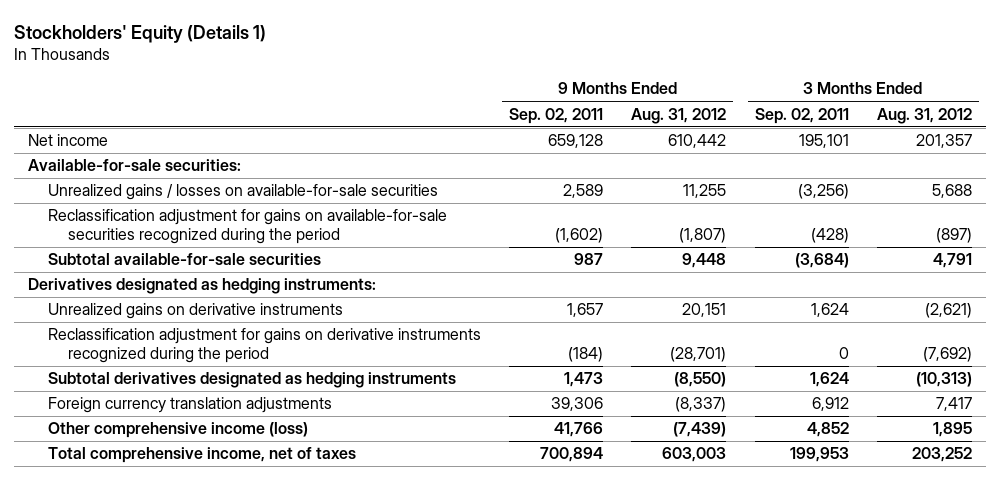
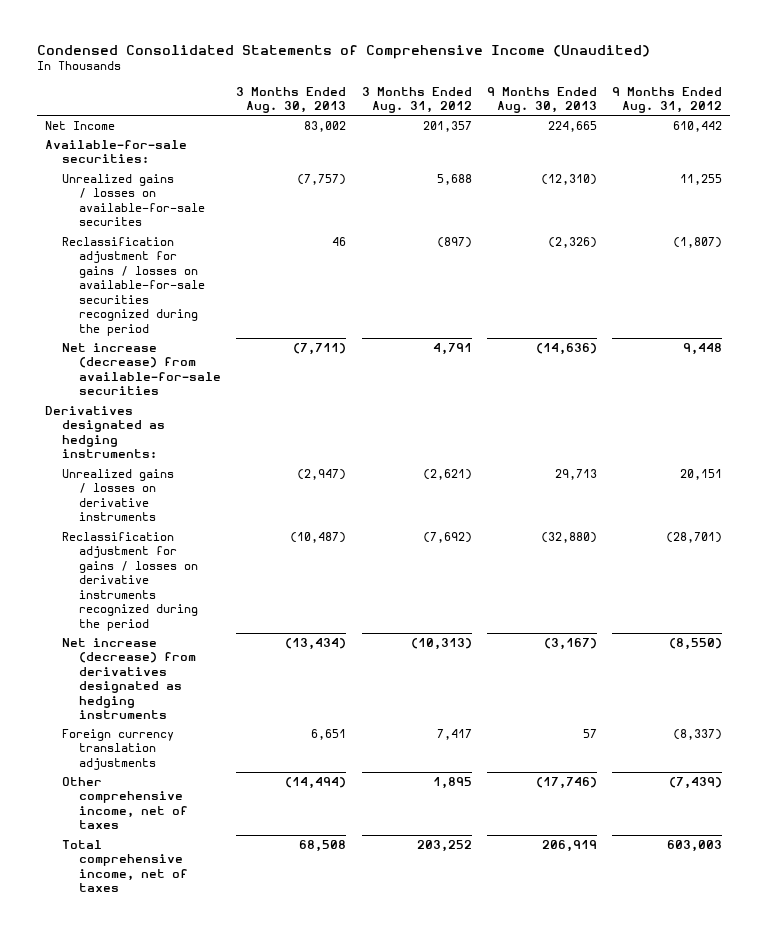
[14,24,267,43] Stockholders' Equity (Details 1) -> [37,44,651,59] Condensed Consolidated Statements of Comprehensive Income (Unaudited)
[509,107,604,124] Sep. 02, 2011 -> none
[754,107,849,124] Sep. 02, 2011 -> none
none -> [236,86,347,114] 3 Months Ended Aug. 30, 2013
none -> [486,86,597,114] 9 Months Ended Aug. 30, 2013
[28,134,109,147] Net income -> [44,120,115,130] Net Income
[47,184,438,201] Unrealized gains / losses on available-for-sale securities -> [61,173,205,227] Unrealized gains / losses on available-for-sale securites
[47,209,447,245] Reclassification adjustment for gains on available-for-sale securities recognized during the period -> [61,236,205,336] Reclassification adjustment for gains / losses on available-for-sale securities recognized during the period
[47,253,321,266] Subtotal available-for-sale securities -> [61,342,221,396] Net increase (decrease) from available-for-sale securities
[47,303,343,320] Unrealized gains on derivative instruments -> [61,468,174,522] Unrealized gains / losses on derivative instruments
[47,328,481,364] Reclassification adjustment for gains on derivative instruments recognized during the period -> [61,531,198,631] Reclassification adjustment for gains / losses on derivative instruments recognized during the period
[47,372,456,389] Subtotal derivatives designated as hedging instruments -> [61,637,196,720] Net increase (decrease) from derivatives designated as hedging instruments
[47,422,308,439] Other comprehensive income (loss) -> [61,776,188,830] Other comprehensive income, net of taxes

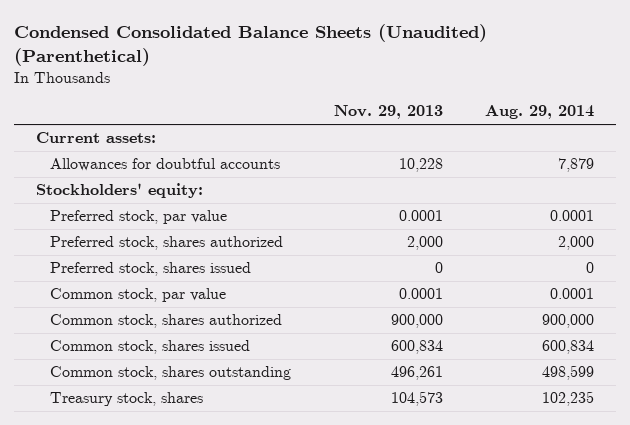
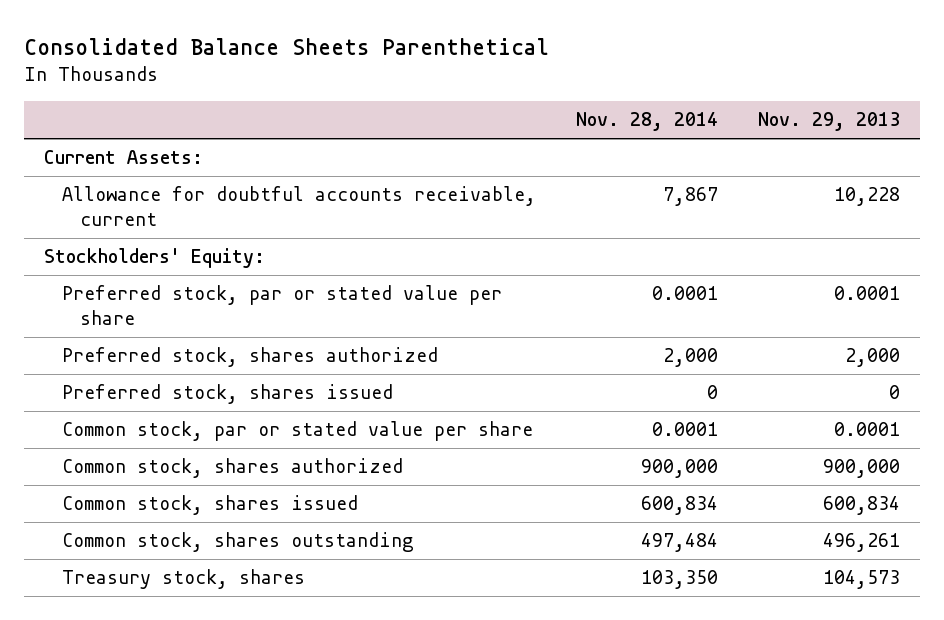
[14,24,488,67] Condensed Consolidated Balance Sheets (Unaudited) (Parenthetical) -> [24,37,550,55] Consolidated Balance Sheets Parenthetical
[485,105,595,120] Aug. 29, 2014 -> none
none -> [576,112,719,132] Nov. 28, 2014
[35,132,156,144] Current assets: -> [44,150,204,165] Current Assets:
[49,158,280,172] Allowances for doubtful accounts -> [62,186,537,227] Allowance for doubtful accounts receivable, current
[35,183,203,199] Stockholders' equity: -> [44,248,266,269] Stockholders' Equity:
[49,210,227,225] Preferred stock, par value -> [62,285,503,326] Preferred stock, par or stated value per share
[49,288,226,303] Common stock, par value -> [62,421,534,442] Common stock, par or stated value per share

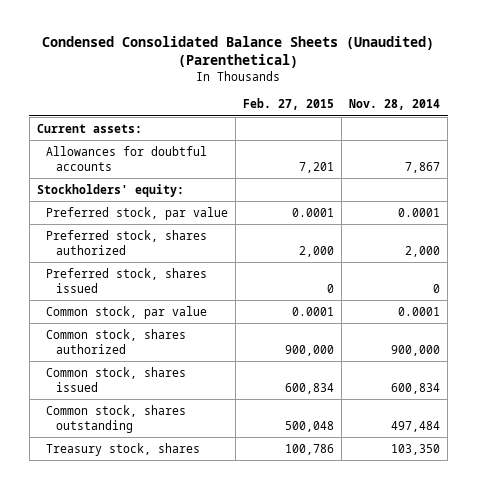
[24,37,550,55] Consolidated Balance Sheets Parenthetical -> [42,36,435,69] Condensed Consolidated Balance Sheets (Unaudited) (Parenthetical)
[757,112,900,132] Nov. 29, 2013 -> none
none -> [243,98,335,111] Feb. 27, 2015
[44,150,204,165] Current Assets: -> [36,123,142,133] Current assets:
[62,186,537,227] Allowance for doubtful accounts receivable, current -> [46,145,208,171] Allowances for doubtful accounts
[44,248,266,269] Stockholders' Equity: -> [36,183,184,197] Stockholders' equity:
[62,285,503,326] Preferred stock, par or stated value per share -> [46,206,229,220] Preferred stock, par value
[62,421,534,442] Common stock, par or stated value per share -> [46,305,208,319] Common stock, par value

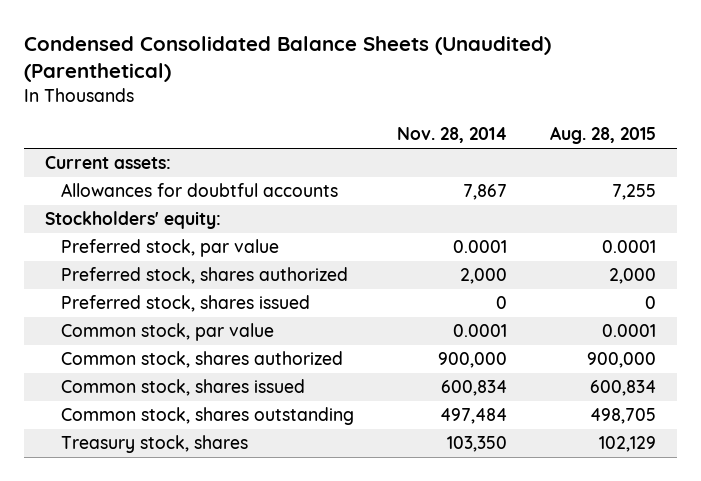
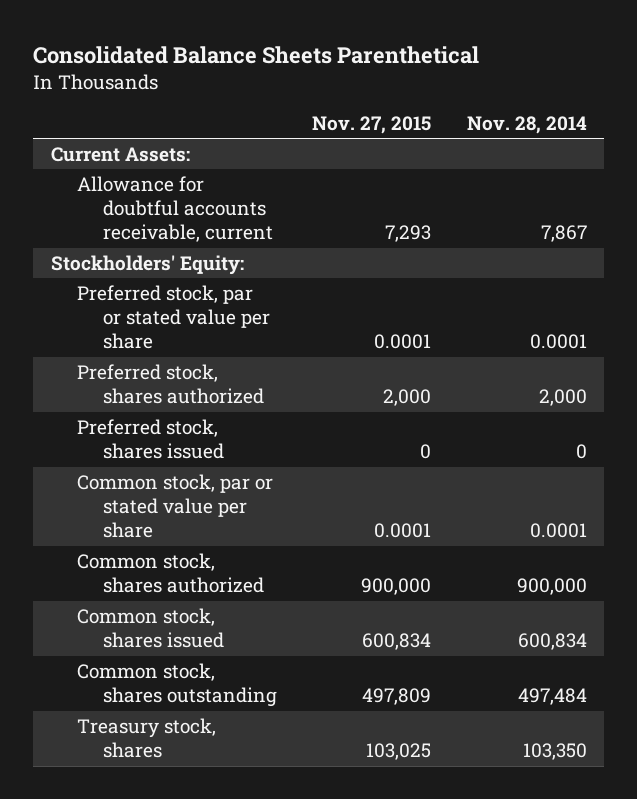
[23,36,551,83] Condensed Consolidated Balance Sheets (Unaudited) (Parenthetical) -> [33,45,480,64] Consolidated Balance Sheets Parenthetical
[549,126,656,145] Aug. 28, 2015 -> none
none -> [312,115,432,134] Nov. 27, 2015
[44,156,171,170] Current assets: -> [50,147,190,163] Current Assets:
[61,183,339,198] Allowances for doubtful accounts -> [76,176,273,243] Allowance for doubtful accounts receivable, current
[44,211,221,230] Stockholders' equity: -> [50,255,244,276] Stockholders' Equity:
[61,239,280,258] Preferred stock, par value -> [76,285,270,350] Preferred stock, par or stated value per share
[61,323,275,342] Common stock, par value -> [76,474,273,539] Common stock, par or stated value per share

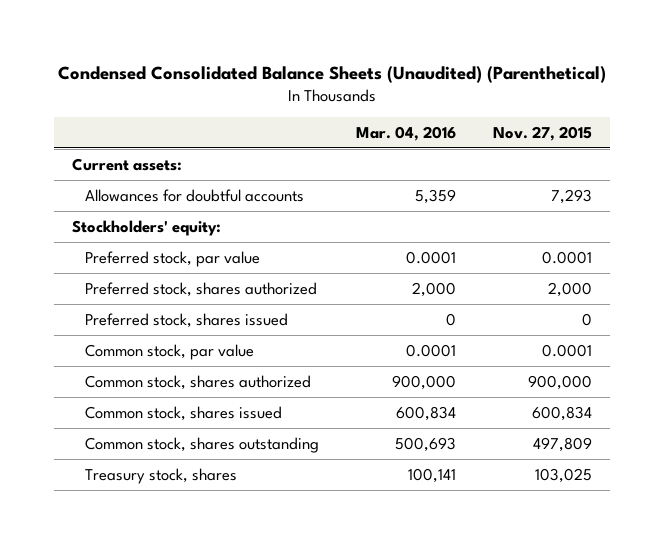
[33,45,480,64] Consolidated Balance Sheets Parenthetical -> [58,65,607,83] Condensed Consolidated Balance Sheets (Unaudited) (Parenthetical)
[466,115,587,134] Nov. 28, 2014 -> none
none -> [356,125,457,141] Mar. 04, 2016
[50,147,190,163] Current Assets: -> [72,157,183,171] Current assets:
[76,176,273,243] Allowance for doubtful accounts receivable, current -> [85,188,305,202] Allowances for doubtful accounts
[50,255,244,276] Stockholders' Equity: -> [72,219,222,236] Stockholders' equity:
[76,285,270,350] Preferred stock, par or stated value per share -> [85,250,261,267] Preferred stock, par value
[76,474,273,539] Common stock, par or stated value per share -> [85,343,255,360] Common stock, par value

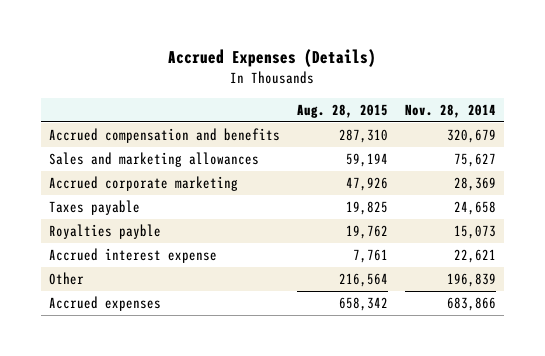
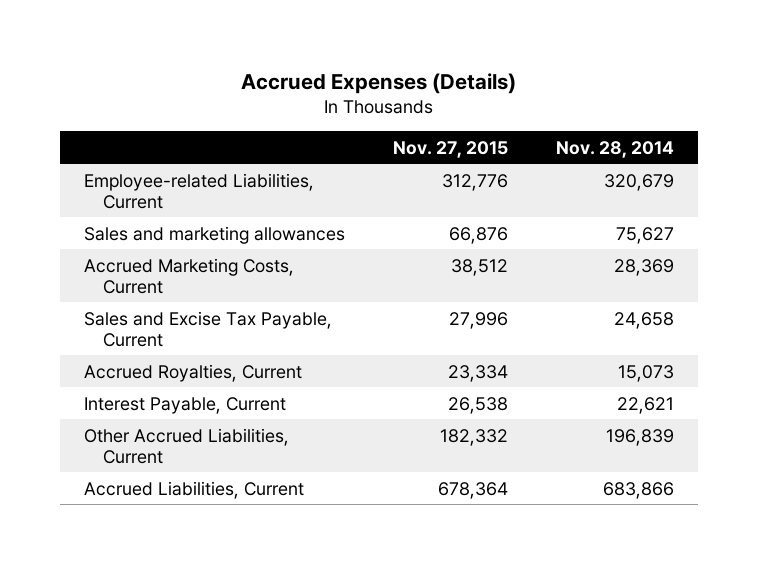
[296,103,388,118] Aug. 28, 2015 -> none
none -> [393,140,509,158] Nov. 27, 2015
[49,128,281,144] Accrued compensation and benefits -> [84,172,315,209] Employee-related Liabilities, Current
[49,176,239,192] Accrued corporate marketing -> [84,257,295,294] Accrued Marketing Costs, Current
[49,200,141,216] Taxes payable -> [84,310,333,347] Sales and Excise Tax Payable, Current
[49,224,162,240] Royalties payble -> [84,363,303,382] Accrued Royalties, Current
[49,248,218,264] Accrued interest expense -> [84,396,287,414] Interest Payable, Current
[49,272,85,286] Other -> [84,427,290,464] Other Accrued Liabilities, Current
[49,296,162,312] Accrued expenses -> [84,480,305,499] Accrued Liabilities, Current

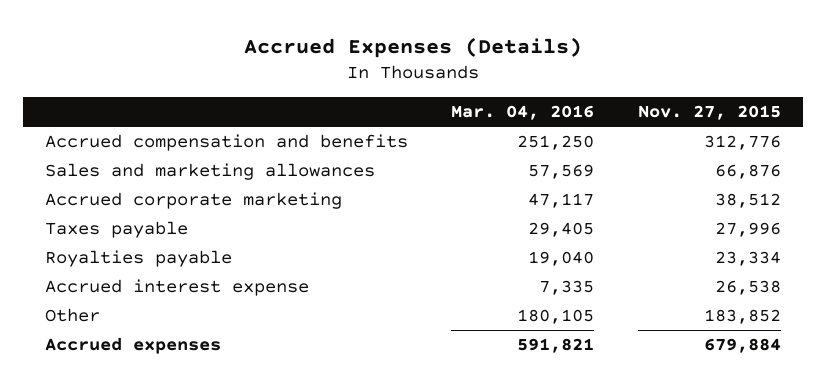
[556,140,675,158] Nov. 28, 2014 -> none
none -> [451,105,595,121] Mar. 04, 2016
[84,172,315,209] Employee-related Liabilities, Current -> [44,134,408,152] Accrued compensation and benefits
[84,257,295,294] Accrued Marketing Costs, Current -> [44,192,342,210] Accrued corporate marketing
[84,310,333,347] Sales and Excise Tax Payable, Current -> [44,221,188,239] Taxes payable
[84,363,303,382] Accrued Royalties, Current -> [44,250,232,268] Royalties payable
[84,396,287,414] Interest Payable, Current -> [44,279,309,297] Accrued interest expense
[84,427,290,464] Other Accrued Liabilities, Current -> [44,308,100,323] Other
[440,428,509,446] 182,332 -> [704,309,782,325] 183,852
[84,480,305,499] Accrued Liabilities, Current -> [44,337,221,355] Accrued expenses
[438,481,509,499] 678,364 -> [704,338,782,354] 679,884

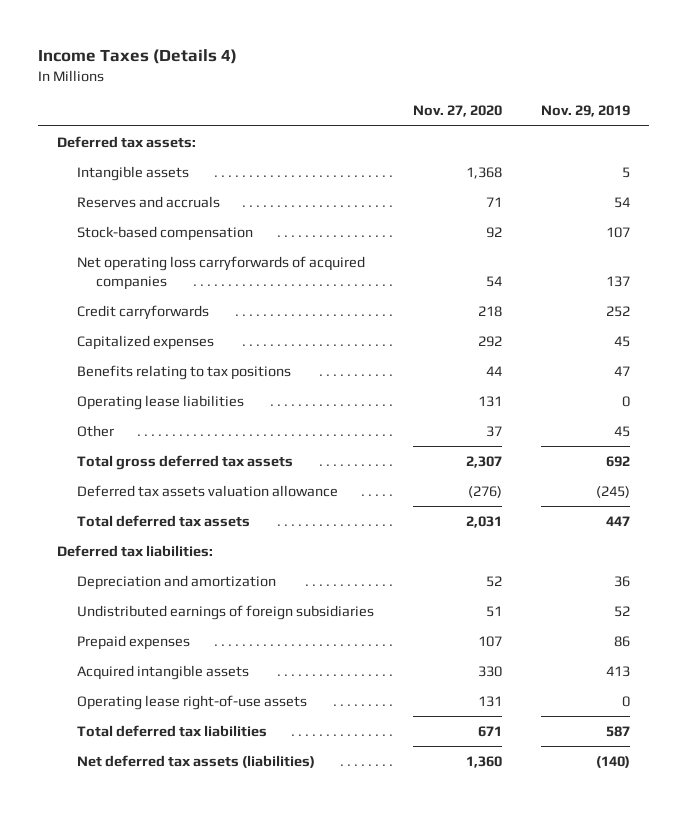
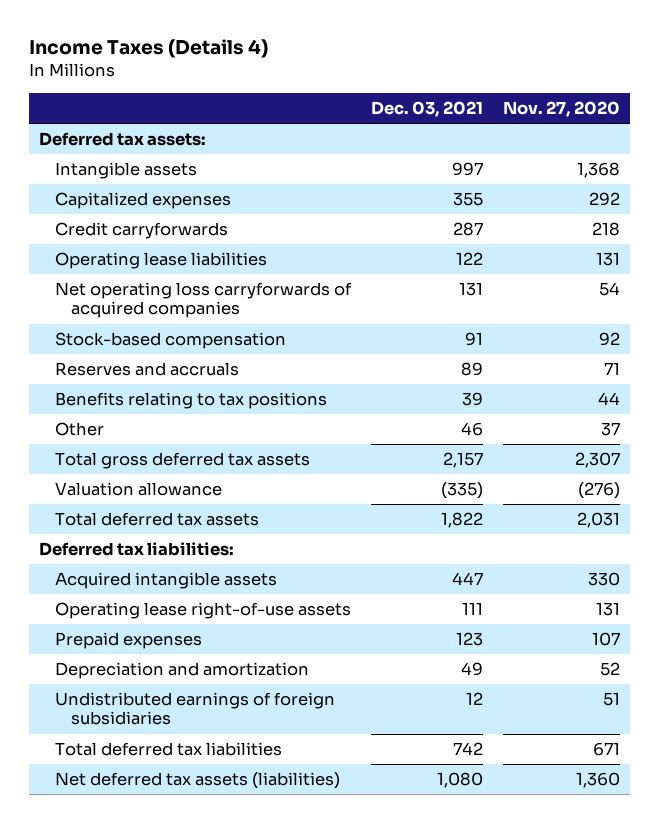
[540,105,630,118] Nov. 29, 2019 -> none
none -> [371,100,484,117] Dec. 03, 2021
[76,305,209,321] Credit carryforwards -> [55,222,229,240] Credit carryforwards
[76,256,365,290] Net operating loss carryforwards of acquired companies -> [55,282,353,319] Net operating loss carryforwards of acquired companies
[76,226,253,242] Stock-based compensation -> [55,332,287,350] Stock-based compensation
[76,196,220,209] Reserves and accruals -> [55,362,240,377] Reserves and accruals
[76,365,291,381] Benefits relating to tax positions -> [55,392,328,410] Benefits relating to tax positions
[76,485,338,498] Deferred tax assets valuation allowance -> [55,482,223,497] Valuation allowance
[76,635,190,651] Prepaid expenses -> [55,632,203,650] Prepaid expenses
[76,575,276,591] Depreciation and amortization -> [55,662,310,680] Depreciation and amortization
[76,605,374,621] Undistributed earnings of foreign subsidiaries -> [55,692,336,726] Undistributed earnings of foreign subsidiaries

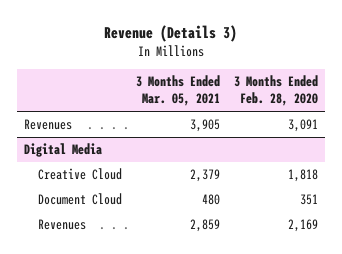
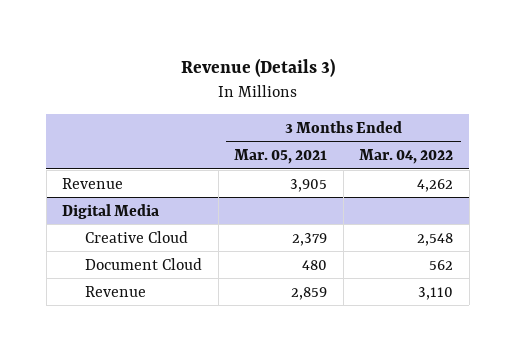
[233,75,318,107] 3 Months Ended Feb. 28, 2020 -> none
none -> [359,149,454,165] Mar. 04, 2022
[23,119,72,131] Revenues -> [62,177,124,189] Revenue
[37,219,86,231] Revenues -> [85,285,147,297] Revenue

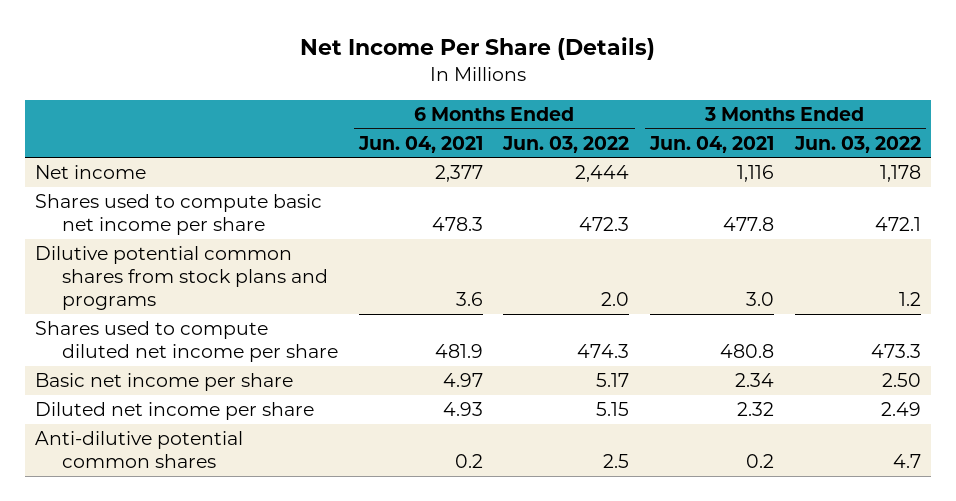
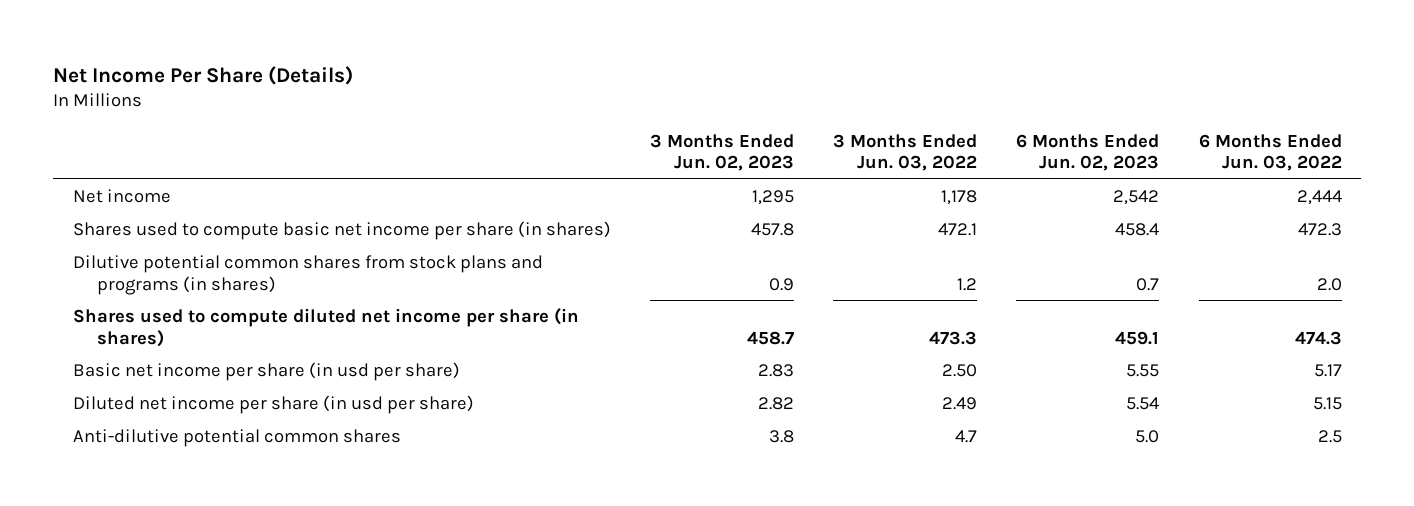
[357,135,483,153] Jun. 04, 2021 -> none
[649,135,775,153] Jun. 04, 2021 -> none
none -> [649,133,794,172] 3 Months Ended Jun. 02, 2023
none -> [1016,133,1160,172] 6 Months Ended Jun. 02, 2023
[35,194,323,236] Shares used to compute basic net income per share -> [72,221,611,241] Shares used to compute basic net income per share (in shares)
[35,246,329,311] Dilutive potential common shares from stock plans and programs -> [72,255,543,295] Dilutive potential common shares from stock plans and programs (in shares)
[35,321,339,363] Shares used to compute diluted net income per share -> [72,308,579,347] Shares used to compute diluted net income per share (in shares)
[35,373,294,392] Basic net income per share -> [72,362,460,382] Basic net income per share (in usd per share)
[35,402,315,421] Diluted net income per share -> [72,395,474,415] Diluted net income per share (in usd per share)

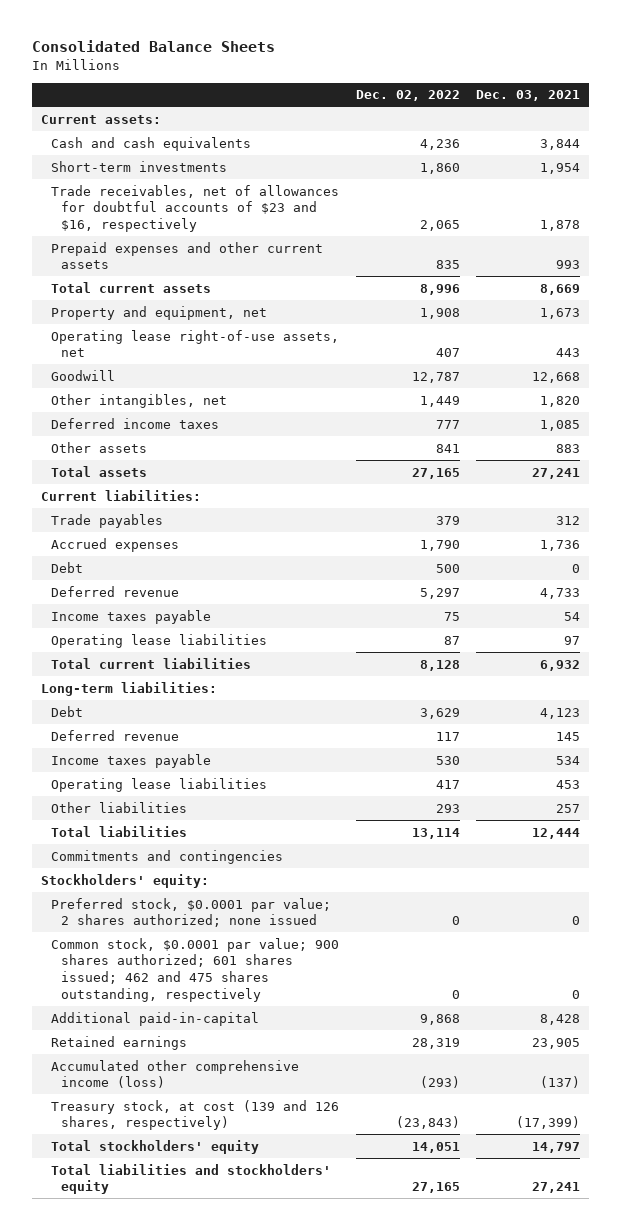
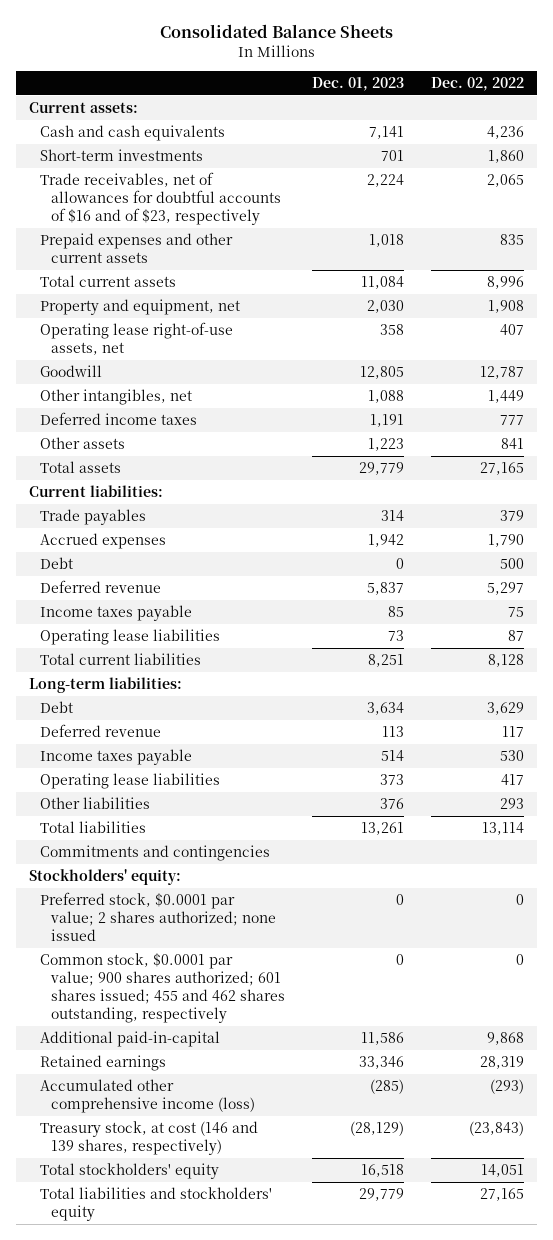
[476,90,581,102] Dec. 03, 2021 -> none
none -> [312,76,405,91] Dec. 01, 2023
[51,184,340,232] Trade receivables, net of allowances for doubtful accounts of $23 and $16, respectively -> [40,172,282,226] Trade receivables, net of allowances for doubtful accounts of $16 and of $23, respectively
[51,937,340,1002] Common stock, $0.0001 par value; 900 shares authorized; 601 shares issued; 462 and 475 shares outstanding, respectively -> [40,953,286,1024] Common stock, $0.0001 par value; 900 shares authorized; 601 shares issued; 455 and 462 shares outstanding, respectively
[51,1099,340,1131] Treasury stock, at cost (139 and 126 shares, respectively) -> [40,1121,259,1156] Treasury stock, at cost (146 and 139 shares, respectively)

